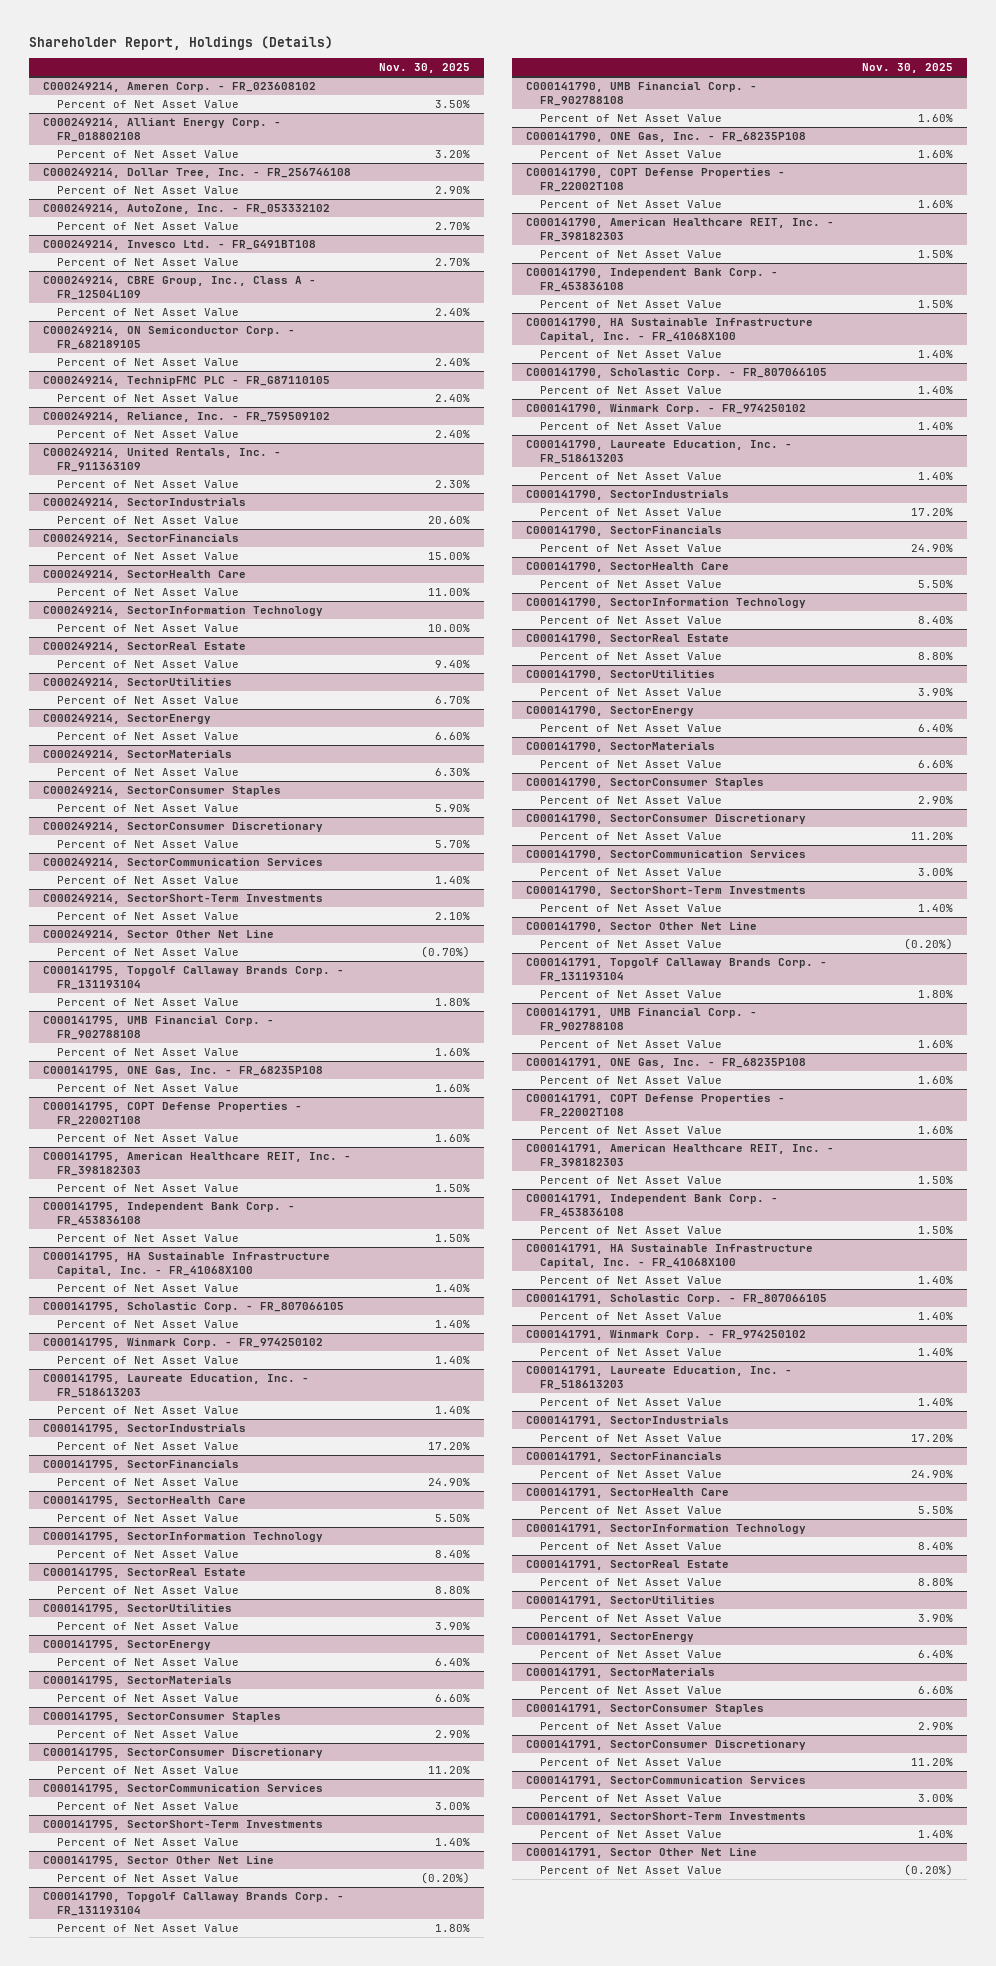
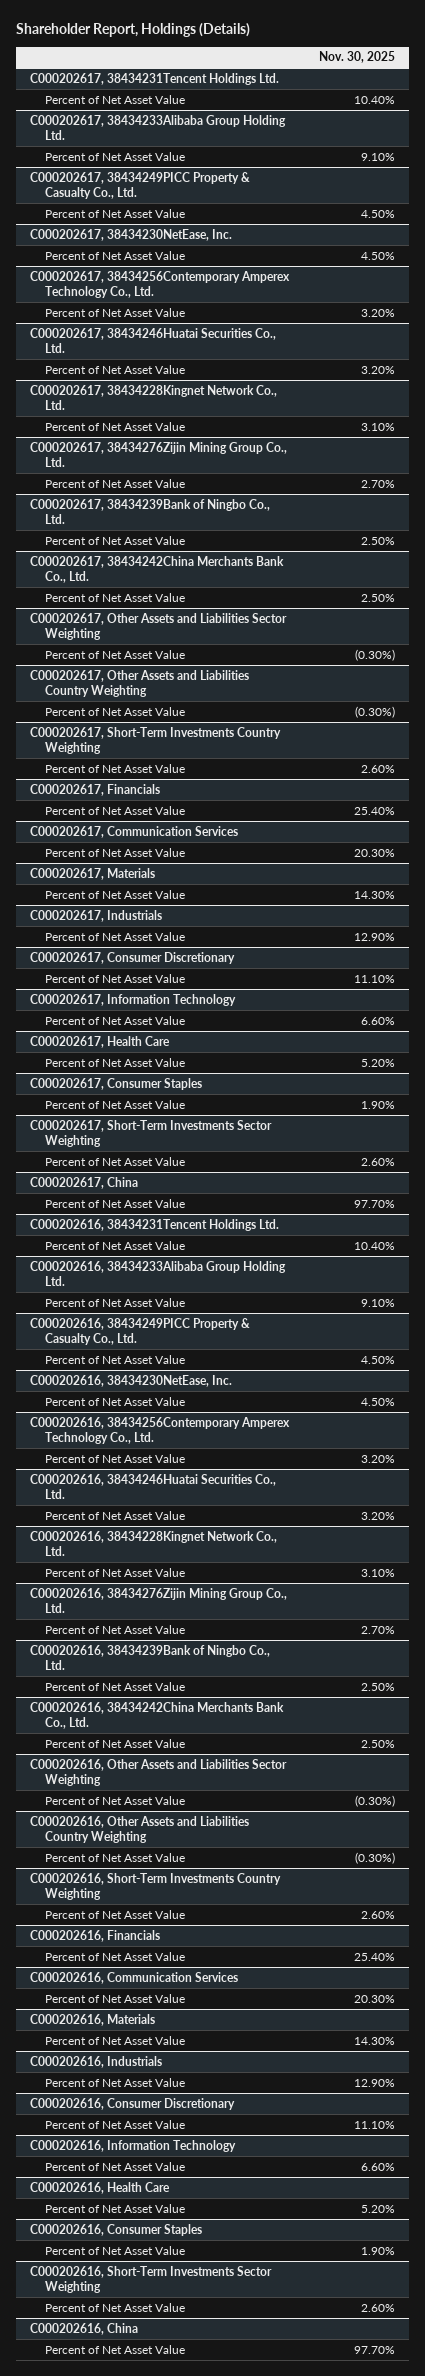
[43,82,317,93] C000249214, Ameren Corp. - FR_023608102 -> none
[43,118,282,142] C000249214, Alliant Energy Corp. - FR_018802108 -> none
none -> [30,72,280,85] C000202617, 38434231Tencent Holdings Ltd.
[435,100,471,109] 3.50% -> [353,95,395,104] 10.40%
none -> [30,114,287,140] C000202617, 38434233Alibaba Group Holding Ltd.
none -> [45,151,186,161] Percent of Net Asset Value
none -> [30,171,251,199] C000202617, 38434249PICC Property & Casualty Co., Ltd.
none -> [45,208,186,218] Percent of Net Asset Value
none -> [30,228,233,241] C000202617, 38434230NetEase, Inc.
none -> [45,250,186,260] Percent of Net Asset Value
none -> [30,270,291,298] C000202617, 38434256Contemporary Amperex Technology Co., Ltd.
[43,168,352,179] C000249214, Dollar Tree, Inc. - FR_256746108 -> none
[43,204,331,215] C000249214, AutoZone, Inc. - FR_053332102 -> none
[43,240,317,251] C000249214, Invesco Ltd. - FR_G491BT108 -> none
none -> [30,327,277,353] C000202617, 38434246Huatai Securities Co., Ltd.
[435,186,471,195] 2.90% -> [360,365,395,374] 3.20%
none -> [30,384,278,410] C000202617, 38434228Kingnet Network Co., Ltd.
[435,222,471,231] 2.70% -> [360,422,395,431] 3.10%
none -> [30,441,288,467] C000202617, 38434276Zijin Mining Group Co., Ltd.
[43,276,317,300] C000249214, CBRE Group, Inc., Class A - FR_12504L109 -> none
[43,326,296,350] C000249214, ON Semiconductor Corp. - FR_682189105 -> none
[43,376,331,387] C000249214, TechnipFMC PLC - FR_G87110105 -> none
[43,412,331,423] C000249214, Reliance, Inc. - FR_759509102 -> none
[43,448,282,472] C000249214, United Rentals, Inc. - FR_911363109 -> none
[43,498,247,509] C000249214, SectorIndustrials -> none
[43,534,240,545] C000249214, SectorFinancials -> none
[43,570,247,581] C000249214, SectorHealth Care -> none
[43,606,324,617] C000249214, SectorInformation Technology -> none
[43,642,247,653] C000249214, SectorReal Estate -> none
[43,678,233,689] C000249214, SectorUtilities -> none
[56,696,239,705] Percent of Net Asset Value -> none
[43,714,212,725] C000249214, SectorEnergy -> none
[56,732,239,741] Percent of Net Asset Value -> none
[43,750,233,761] C000249214, SectorMaterials -> none
[56,768,239,777] Percent of Net Asset Value -> none
[43,786,282,797] C000249214, SectorConsumer Staples -> none
[56,804,239,813] Percent of Net Asset Value -> none
[43,822,324,833] C000249214, SectorConsumer Discretionary -> none
[56,840,239,849] Percent of Net Asset Value -> none
[43,858,324,869] C000249214, SectorCommunication Services -> none
[56,876,239,885] Percent of Net Asset Value -> none
[43,894,324,905] C000249214, SectorShort-Term Investments -> none
[56,912,239,921] Percent of Net Asset Value -> none
[43,930,275,941] C000249214, Sector Other Net Line -> none
[56,948,239,957] Percent of Net Asset Value -> none
[43,966,345,990] C000141795, Topgolf Callaway Brands Corp. - FR_131193104 -> none
[56,998,239,1007] Percent of Net Asset Value -> none
[43,1016,275,1040] C000141795, UMB Financial Corp. - FR_902788108 -> none
[56,1048,239,1057] Percent of Net Asset Value -> none
[43,1066,324,1077] C000141795, ONE Gas, Inc. - FR_68235P108 -> none
[56,1084,239,1093] Percent of Net Asset Value -> none
[43,1102,303,1126] C000141795, COPT Defense Properties - FR_22002T108 -> none
[56,1134,239,1143] Percent of Net Asset Value -> none
[43,1152,352,1176] C000141795, American Healthcare REIT, Inc. - FR_398182303 -> none
[56,1184,239,1193] Percent of Net Asset Value -> none
[43,1202,296,1226] C000141795, Independent Bank Corp. - FR_453836108 -> none
[56,1234,239,1243] Percent of Net Asset Value -> none
[43,1252,331,1276] C000141795, HA Sustainable Infrastructure Capital, Inc. - FR_41068X100 -> none
[56,1284,239,1293] Percent of Net Asset Value -> none
[43,1302,345,1313] C000141795, Scholastic Corp. - FR_807066105 -> none
[56,1320,239,1329] Percent of Net Asset Value -> none
[43,1338,324,1349] C000141795, Winmark Corp. - FR_974250102 -> none
[56,1356,239,1365] Percent of Net Asset Value -> none
[43,1374,310,1398] C000141795, Laureate Education, Inc. - FR_518613203 -> none
[56,1406,239,1415] Percent of Net Asset Value -> none
[43,1424,247,1435] C000141795, SectorIndustrials -> none
[56,1442,239,1451] Percent of Net Asset Value -> none
[43,1460,240,1471] C000141795, SectorFinancials -> none
[56,1478,239,1487] Percent of Net Asset Value -> none
[43,1496,247,1507] C000141795, SectorHealth Care -> none
[56,1514,239,1523] Percent of Net Asset Value -> none
[43,1532,324,1543] C000141795, SectorInformation Technology -> none
[56,1550,239,1559] Percent of Net Asset Value -> none
[43,1568,247,1579] C000141795, SectorReal Estate -> none
[56,1586,239,1595] Percent of Net Asset Value -> none
[43,1604,233,1615] C000141795, SectorUtilities -> none
[56,1622,239,1631] Percent of Net Asset Value -> none
[43,1640,212,1651] C000141795, SectorEnergy -> none
[56,1658,239,1667] Percent of Net Asset Value -> none
[43,1676,233,1687] C000141795, SectorMaterials -> none
[56,1694,239,1703] Percent of Net Asset Value -> none
[43,1712,282,1723] C000141795, SectorConsumer Staples -> none
[56,1730,239,1739] Percent of Net Asset Value -> none
[43,1748,324,1759] C000141795, SectorConsumer Discretionary -> none
[56,1766,239,1775] Percent of Net Asset Value -> none
[43,1784,324,1795] C000141795, SectorCommunication Services -> none
[56,1802,239,1811] Percent of Net Asset Value -> none
[43,1820,324,1831] C000141795, SectorShort-Term Investments -> none
[56,1838,239,1847] Percent of Net Asset Value -> none
[43,1856,275,1867] C000141795, Sector Other Net Line -> none
[56,1874,239,1883] Percent of Net Asset Value -> none
[43,1892,345,1916] C000141790, Topgolf Callaway Brands Corp. - FR_131193104 -> none
[56,1924,239,1933] Percent of Net Asset Value -> none
[526,82,758,106] C000141790, UMB Financial Corp. - FR_902788108 -> none
[539,114,722,123] Percent of Net Asset Value -> none
[526,132,807,143] C000141790, ONE Gas, Inc. - FR_68235P108 -> none
[539,150,722,159] Percent of Net Asset Value -> none
[526,168,786,192] C000141790, COPT Defense Properties - FR_22002T108 -> none
[539,200,722,209] Percent of Net Asset Value -> none
[526,218,835,242] C000141790, American Healthcare REIT, Inc. - FR_398182303 -> none
[539,250,722,259] Percent of Net Asset Value -> none
[526,268,779,292] C000141790, Independent Bank Corp. - FR_453836108 -> none
[539,300,722,309] Percent of Net Asset Value -> none
[526,318,814,342] C000141790, HA Sustainable Infrastructure Capital, Inc. - FR_41068X100 -> none
[539,350,722,359] Percent of Net Asset Value -> none
[526,368,828,379] C000141790, Scholastic Corp. - FR_807066105 -> none
[539,386,722,395] Percent of Net Asset Value -> none
[526,404,807,415] C000141790, Winmark Corp. - FR_974250102 -> none
[539,422,722,431] Percent of Net Asset Value -> none
[526,440,793,464] C000141790, Laureate Education, Inc. - FR_518613203 -> none
[539,472,722,481] Percent of Net Asset Value -> none
[526,490,730,501] C000141790, SectorIndustrials -> none
[539,508,722,517] Percent of Net Asset Value -> none
[526,526,723,537] C000141790, SectorFinancials -> none
[539,544,722,553] Percent of Net Asset Value -> none
[526,562,730,573] C000141790, SectorHealth Care -> none
[539,580,722,589] Percent of Net Asset Value -> none
[526,598,807,609] C000141790, SectorInformation Technology -> none
[539,616,722,625] Percent of Net Asset Value -> none
[526,634,730,645] C000141790, SectorReal Estate -> none
[539,652,722,661] Percent of Net Asset Value -> none
[526,670,716,681] C000141790, SectorUtilities -> none
[539,688,722,697] Percent of Net Asset Value -> none
[526,706,695,717] C000141790, SectorEnergy -> none
[539,724,722,733] Percent of Net Asset Value -> none
[526,742,716,753] C000141790, SectorMaterials -> none
none -> [30,498,271,524] C000202617, 38434239Bank of Ningbo Co., Ltd.
[435,308,471,317] 2.40% -> [360,536,395,545] 2.50%
none -> [30,555,285,583] C000202617, 38434242China Merchants Bank Co., Ltd.
[435,358,471,367] 2.40% -> [360,593,395,602] 2.50%
none -> [30,612,288,640] C000202617, Other Assets and Liabilities Sector Weighting
[435,394,471,403] 2.40% -> [354,648,395,661] (0.30%)
none -> [30,669,250,697] C000202617, Other Assets and Liabilities Country Weighting
[435,430,471,439] 2.40% -> [354,705,395,718] (0.30%)
none -> [30,726,282,754] C000202617, Short-Term Investments Country Weighting
[435,480,471,489] 2.30% -> [360,764,395,773] 2.60%
none -> [30,783,161,796] C000202617, Financials
[428,516,471,525] 20.60% -> [353,806,395,815] 25.40%
none -> [30,825,239,838] C000202617, Communication Services
[428,552,471,561] 15.00% -> [353,848,395,857] 20.30%
none -> [30,867,156,880] C000202617, Materials
[428,588,471,597] 11.00% -> [353,890,395,899] 14.30%
none -> [30,909,163,922] C000202617, Industrials
[428,624,471,633] 10.00% -> [353,932,395,941] 12.90%
none -> [30,951,236,964] C000202617, Consumer Discretionary
[435,660,471,669] 9.40% -> [353,974,395,983] 11.10%
none -> [30,993,237,1006] C000202617, Information Technology
[526,778,765,789] C000141790, SectorConsumer Staples -> none
[526,814,807,825] C000141790, SectorConsumer Discretionary -> none
[526,850,807,861] C000141790, SectorCommunication Services -> none
[526,886,807,897] C000141790, SectorShort-Term Investments -> none
[526,922,758,933] C000141790, Sector Other Net Line -> none
[526,958,828,982] C000141791, Topgolf Callaway Brands Corp. - FR_131193104 -> none
[526,1008,758,1032] C000141791, UMB Financial Corp. - FR_902788108 -> none
[526,1058,807,1069] C000141791, ONE Gas, Inc. - FR_68235P108 -> none
[526,1094,786,1118] C000141791, COPT Defense Properties - FR_22002T108 -> none
[526,1144,835,1168] C000141791, American Healthcare REIT, Inc. - FR_398182303 -> none
[526,1194,779,1218] C000141791, Independent Bank Corp. - FR_453836108 -> none
[526,1244,814,1268] C000141791, HA Sustainable Infrastructure Capital, Inc. - FR_41068X100 -> none
[526,1294,828,1305] C000141791, Scholastic Corp. - FR_807066105 -> none
[526,1330,807,1341] C000141791, Winmark Corp. - FR_974250102 -> none
[526,1366,793,1390] C000141791, Laureate Education, Inc. - FR_518613203 -> none
[526,1416,730,1427] C000141791, SectorIndustrials -> none
[526,1452,723,1463] C000141791, SectorFinancials -> none
[526,1488,730,1499] C000141791, SectorHealth Care -> none
[526,1524,807,1535] C000141791, SectorInformation Technology -> none
[526,1560,730,1571] C000141791, SectorReal Estate -> none
[526,1596,716,1607] C000141791, SectorUtilities -> none
[526,1632,695,1643] C000141791, SectorEnergy -> none
[526,1668,716,1679] C000141791, SectorMaterials -> none
none -> [30,1035,171,1048] C000202617, Health Care
[917,796,953,805] 2.90% -> [360,1058,395,1067] 5.20%
none -> [30,1077,203,1090] C000202617, Consumer Staples
[910,832,953,841] 11.20% -> [360,1100,395,1109] 1.90%
none -> [30,1119,273,1147] C000202617, Short-Term Investments Sector Weighting
[917,868,953,877] 3.00% -> [360,1157,395,1166] 2.60%
none -> [30,1176,139,1189] C000202617, China
[917,904,953,913] 1.40% -> [353,1199,395,1208] 97.70%
none -> [30,1218,280,1231] C000202616, 38434231Tencent Holdings Ltd.
[903,938,953,951] (0.20%) -> [353,1241,395,1250] 10.40%
none -> [30,1260,287,1286] C000202616, 38434233Alibaba Group Holding Ltd.
[917,990,953,999] 1.80% -> [360,1298,395,1307] 9.10%
none -> [30,1317,251,1345] C000202616, 38434249PICC Property & Casualty Co., Ltd.
[917,1040,953,1049] 1.60% -> [360,1355,395,1364] 4.50%
none -> [30,1374,233,1387] C000202616, 38434230NetEase, Inc.
[917,1076,953,1085] 1.60% -> [360,1397,395,1406] 4.50%
none -> [30,1416,291,1444] C000202616, 38434256Contemporary Amperex Technology Co., Ltd.
[917,1126,953,1135] 1.60% -> [360,1454,395,1463] 3.20%
none -> [30,1473,277,1499] C000202616, 38434246Huatai Securities Co., Ltd.
[917,1176,953,1185] 1.50% -> [360,1511,395,1520] 3.20%
none -> [30,1530,278,1556] C000202616, 38434228Kingnet Network Co., Ltd.
[917,1226,953,1235] 1.50% -> [360,1568,395,1577] 3.10%
none -> [30,1587,288,1613] C000202616, 38434276Zijin Mining Group Co., Ltd.
[917,1276,953,1285] 1.40% -> [360,1625,395,1634] 2.70%
none -> [30,1644,271,1670] C000202616, 38434239Bank of Ningbo Co., Ltd.
[917,1312,953,1321] 1.40% -> [360,1682,395,1691] 2.50%
none -> [30,1701,285,1729] C000202616, 38434242China Merchants Bank Co., Ltd.
[917,1348,953,1357] 1.40% -> [360,1739,395,1748] 2.50%
none -> [30,1758,288,1786] C000202616, Other Assets and Liabilities Sector Weighting
[917,1398,953,1407] 1.40% -> [354,1794,395,1807] (0.30%)
none -> [30,1815,250,1843] C000202616, Other Assets and Liabilities Country Weighting
[910,1434,953,1443] 17.20% -> [354,1851,395,1864] (0.30%)
none -> [30,1872,282,1900] C000202616, Short-Term Investments Country Weighting
[910,1470,953,1479] 24.90% -> [360,1910,395,1919] 2.60%
none -> [30,1929,161,1942] C000202616, Financials
[917,1506,953,1515] 5.50% -> [353,1952,395,1961] 25.40%
none -> [30,1971,239,1984] C000202616, Communication Services
[917,1542,953,1551] 8.40% -> [353,1994,395,2003] 20.30%
none -> [30,2013,156,2026] C000202616, Materials
[917,1578,953,1587] 8.80% -> [353,2036,395,2045] 14.30%
none -> [30,2055,163,2068] C000202616, Industrials
[917,1614,953,1623] 3.90% -> [353,2078,395,2087] 12.90%
none -> [30,2097,236,2110] C000202616, Consumer Discretionary
[917,1650,953,1659] 6.40% -> [353,2120,395,2129] 11.10%
none -> [30,2139,237,2152] C000202616, Information Technology
[526,1704,765,1715] C000141791, SectorConsumer Staples -> none
[526,1740,807,1751] C000141791, SectorConsumer Discretionary -> none
[526,1776,807,1787] C000141791, SectorCommunication Services -> none
[526,1812,807,1823] C000141791, SectorShort-Term Investments -> none
[526,1848,758,1859] C000141791, Sector Other Net Line -> none
[539,1866,722,1875] Percent of Net Asset Value -> none
none -> [30,2181,171,2194] C000202616, Health Care
[917,1722,953,1731] 2.90% -> [360,2204,395,2213] 5.20%
none -> [30,2223,203,2236] C000202616, Consumer Staples
[910,1758,953,1767] 11.20% -> [360,2246,395,2255] 1.90%
none -> [30,2265,273,2293] C000202616, Short-Term Investments Sector Weighting
[917,1794,953,1803] 3.00% -> [360,2303,395,2312] 2.60%
none -> [30,2322,139,2335] C000202616, China
[917,1830,953,1839] 1.40% -> [353,2345,395,2354] 97.70%

